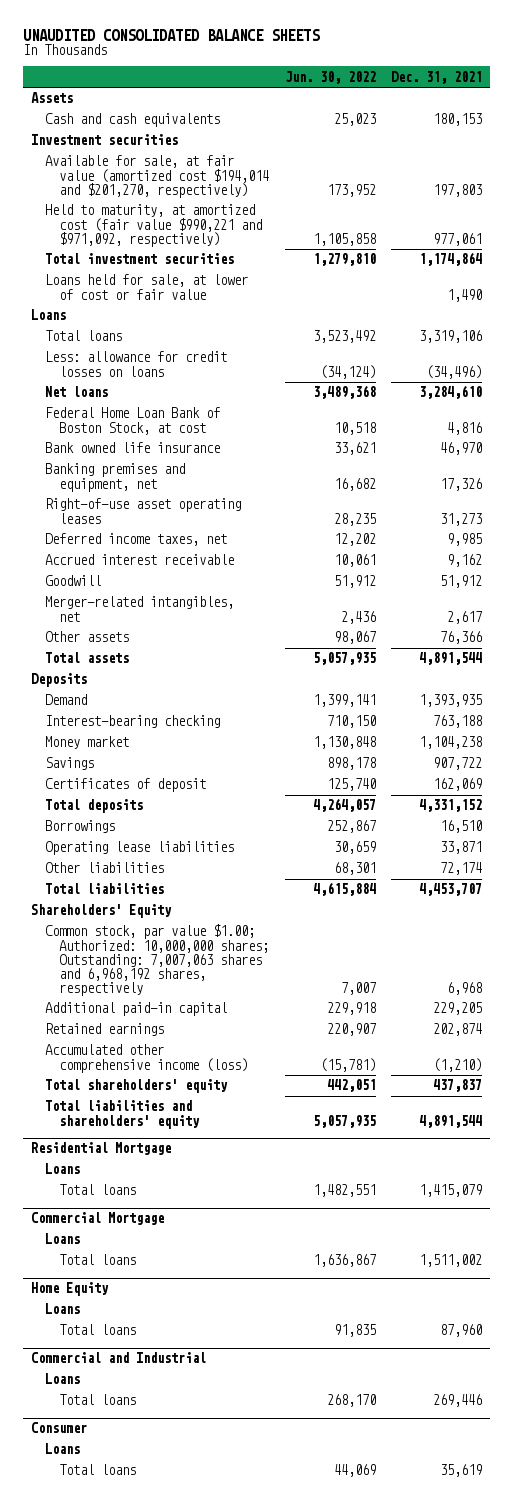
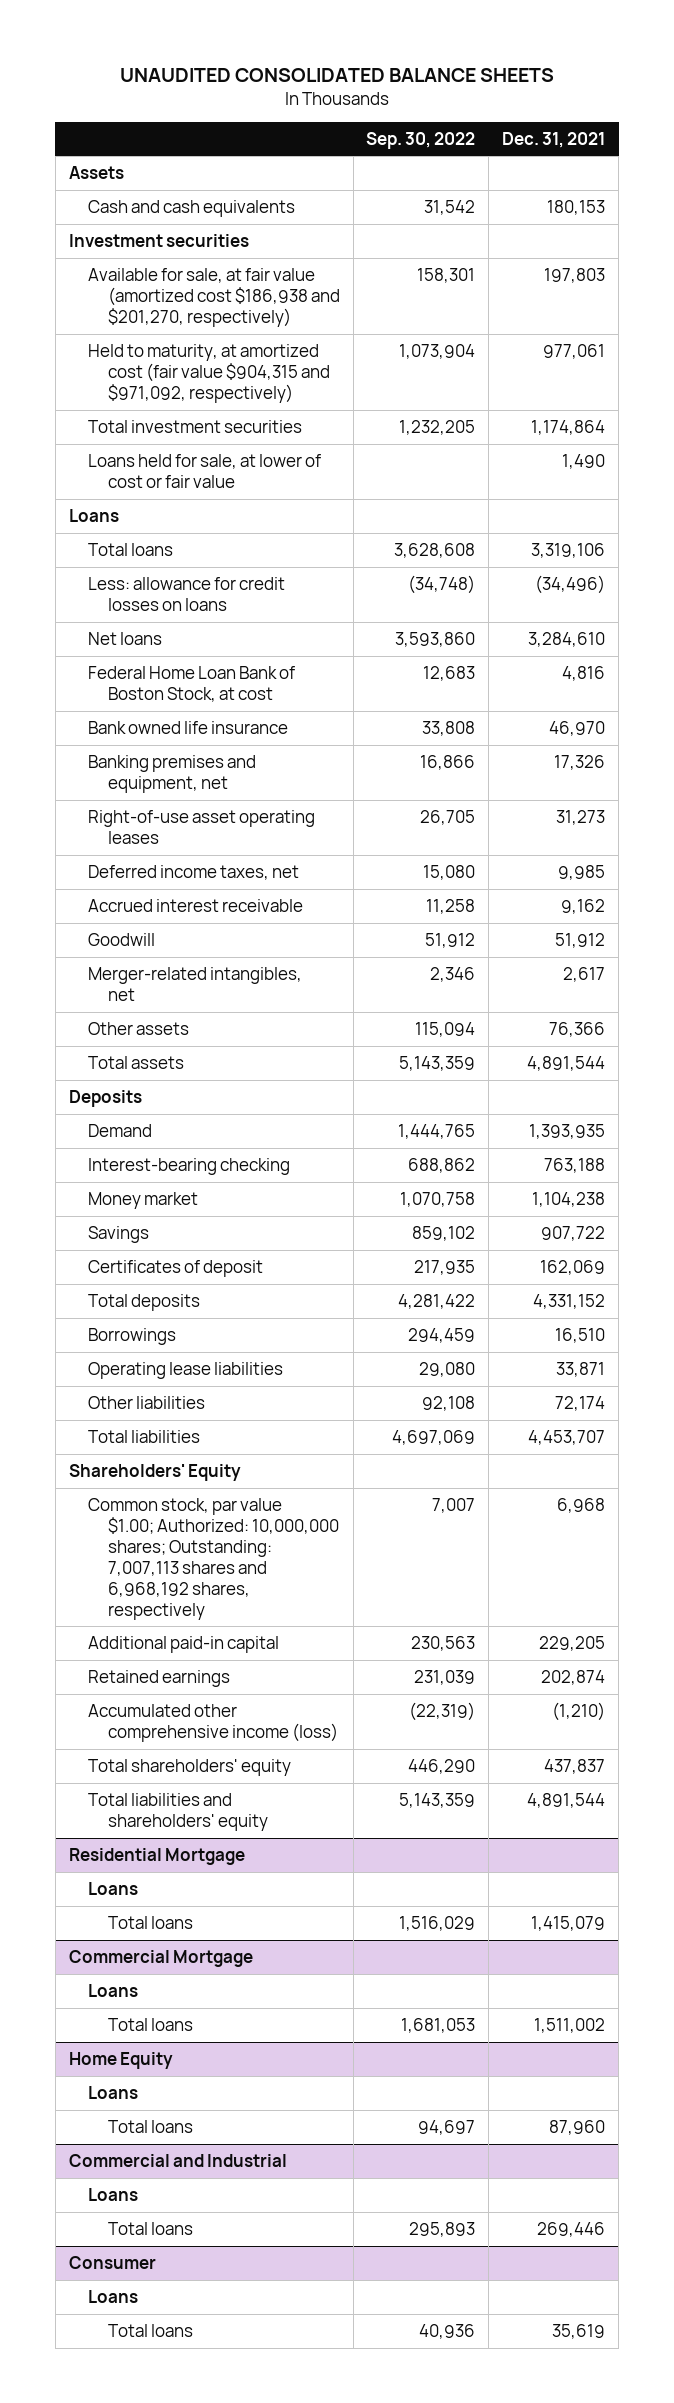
[284,70,376,84] Jun. 30, 2022 -> none
none -> [366,131,476,149] Sep. 30, 2022
[45,155,269,198] Available for sale, at fair value (amortized cost $194,014 and $201,270, respectively) -> [88,268,340,327] Available for sale, at fair value (amortized cost $186,938 and $201,270, respectively)
[45,204,262,247] Held to maturity, at amortized cost (fair value $990,221 and $971,092, respectively) -> [88,344,330,403] Held to maturity, at amortized cost (fair value $904,315 and $971,092, respectively)
[45,924,269,997] Common stock, par value $1.00; Authorized: 10,000,000 shares; Outstanding: 7,007,063 shares and 6,968,192 shares, respectively -> [88,1498,339,1620] Common stock, par value $1.00; Authorized: 10,000,000 shares; Outstanding: 7,007,113 shares and 6,968,192 shares, respectively

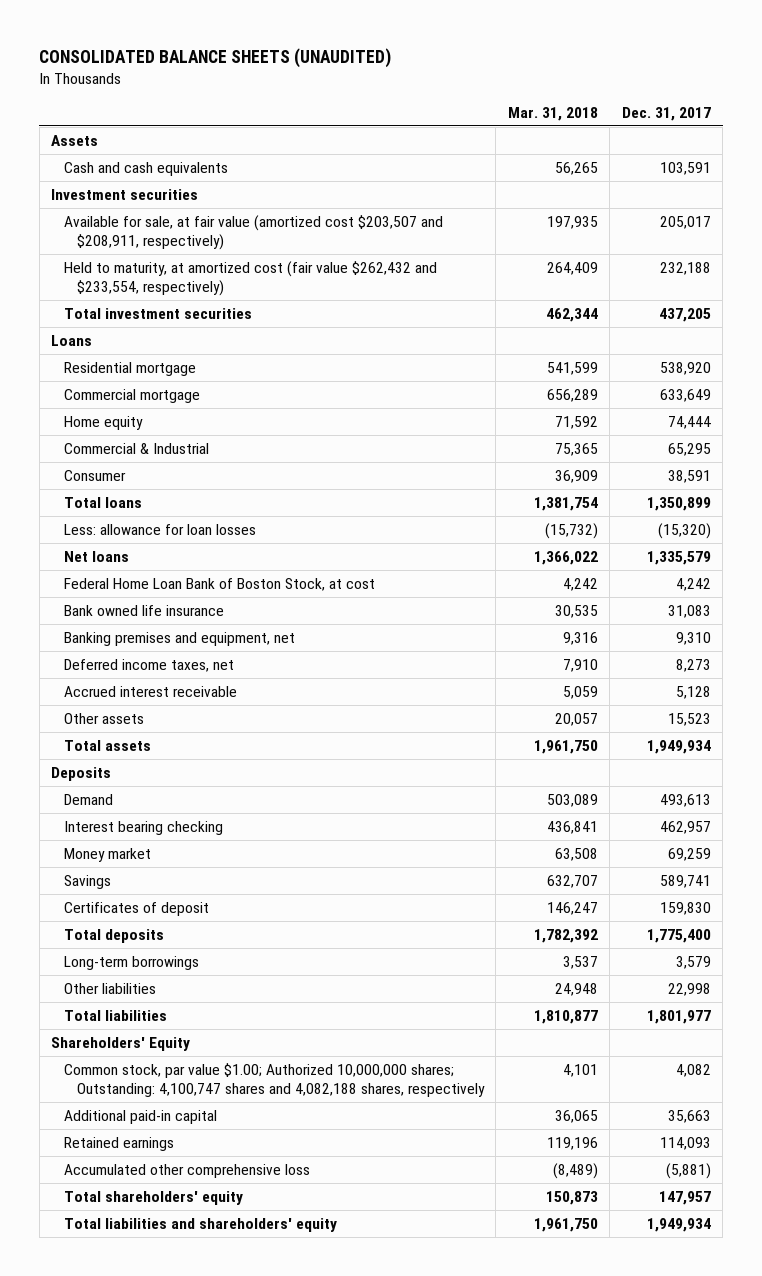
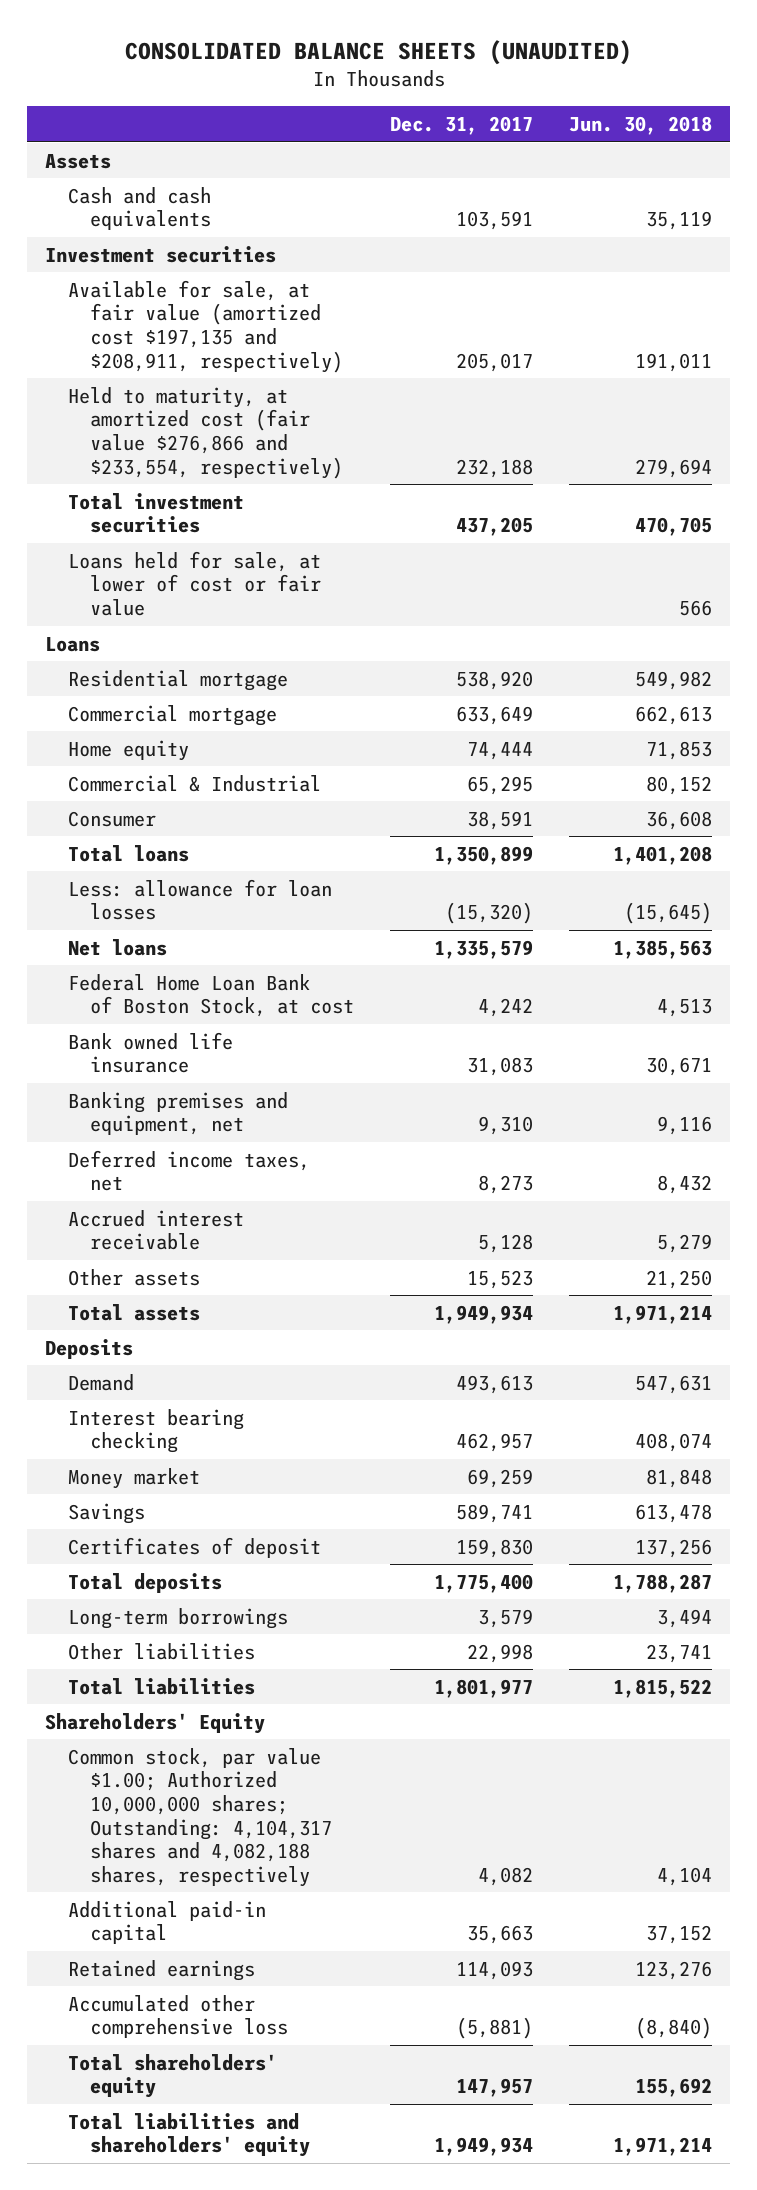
[507,106,598,121] Mar. 31, 2018 -> none
none -> [568,116,712,136] Jun. 30, 2018
[64,214,444,251] Available for sale, at fair value (amortized cost $203,507 and $208,911, respectively) -> [67,279,344,373] Available for sale, at fair value (amortized cost $197,135 and $208,911, respectively)
[64,260,438,297] Held to maturity, at amortized cost (fair value $262,432 and $233,554, respectively) -> [67,386,344,479] Held to maturity, at amortized cost (fair value $276,866 and $233,554, respectively)
none -> [67,550,322,616] Loans held for sale, at lower of cost or fair value
[64,1062,485,1098] Common stock, par value $1.00; Authorized 10,000,000 shares; Outstanding: 4,100,747 shares and 4,082,188 shares, respectively -> [67,1747,333,1887] Common stock, par value $1.00; Authorized 10,000,000 shares; Outstanding: 4,104,317 shares and 4,082,188 shares, respectively

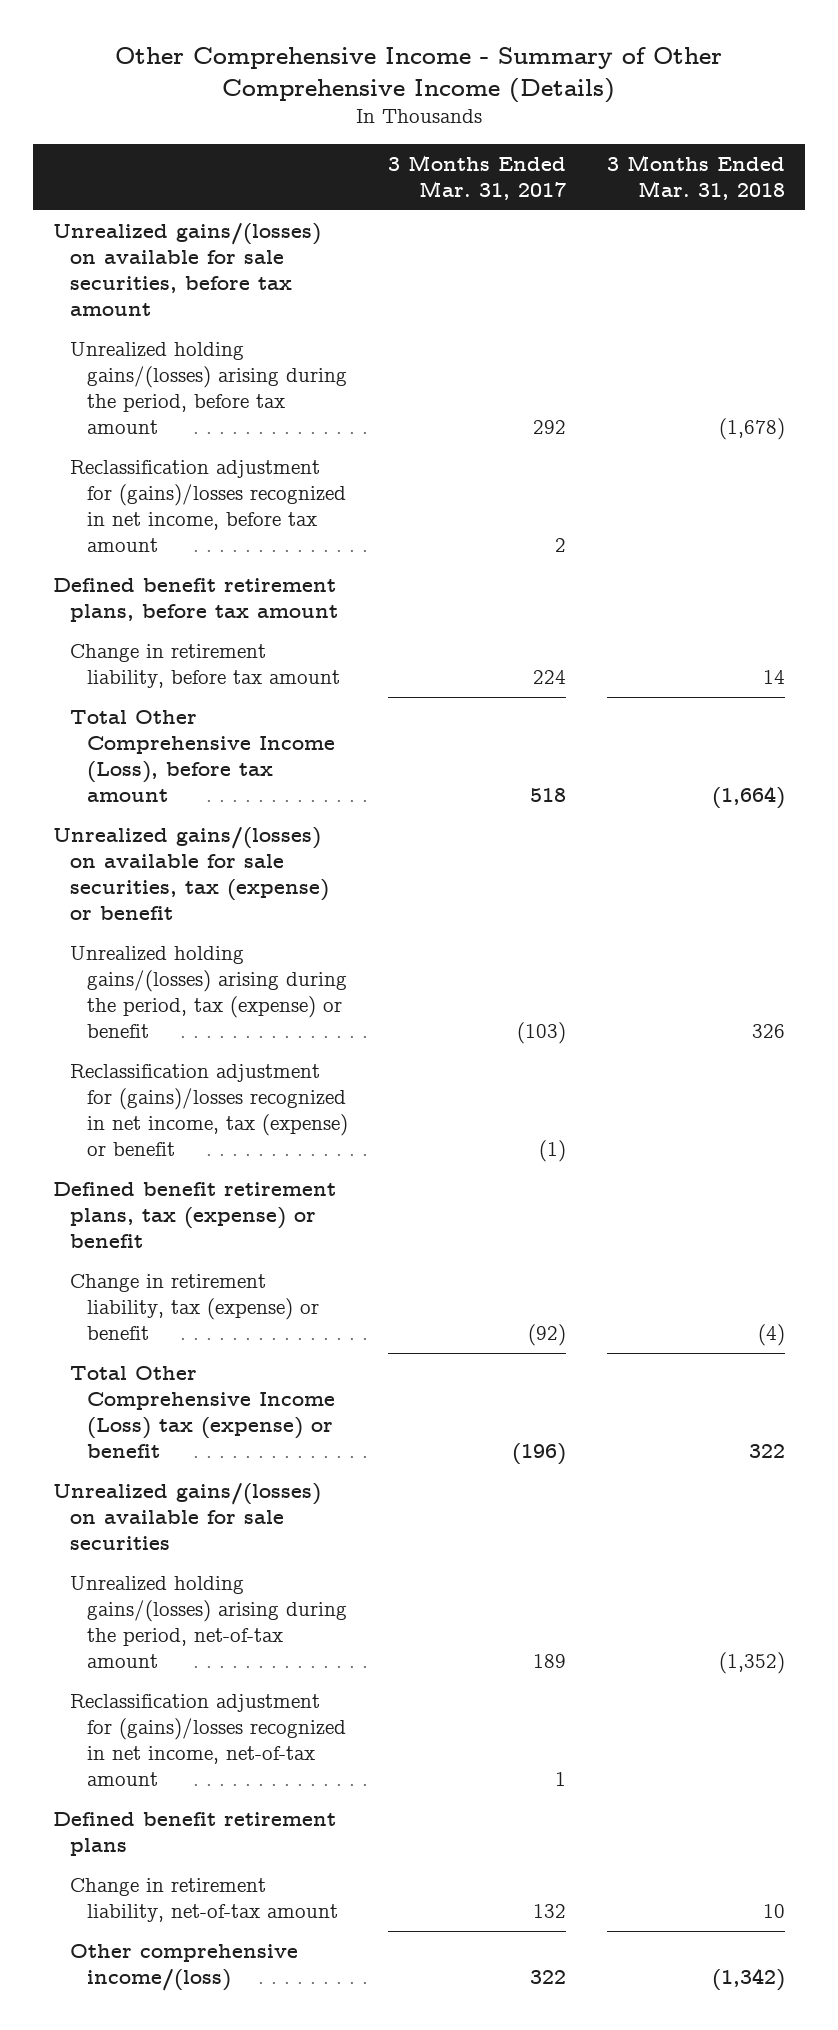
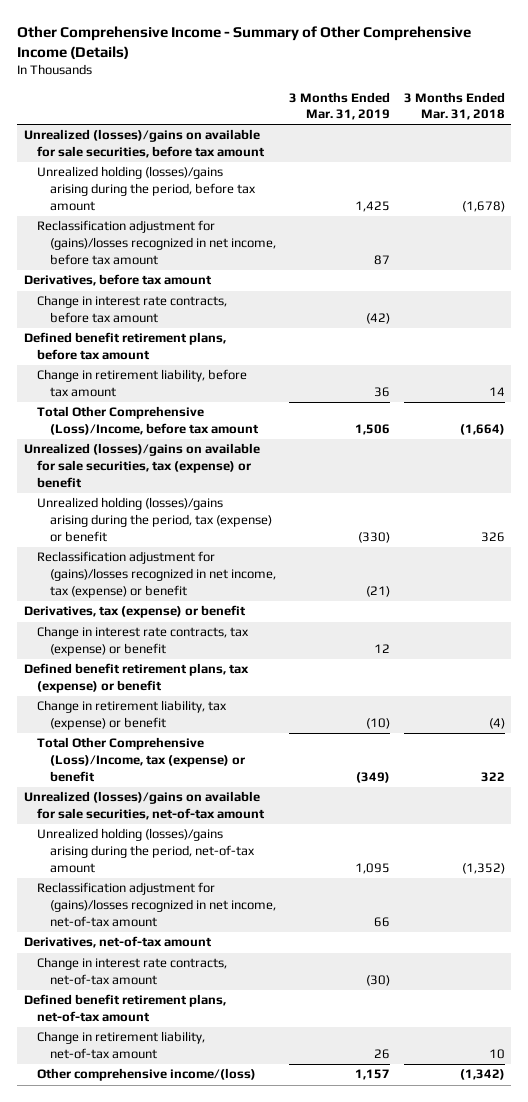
[388,154,567,200] 3 Months Ended Mar. 31, 2017 -> none
none -> [289,91,391,121] 3 Months Ended Mar. 31, 2019
[52,223,321,317] Unrealized gains/(losses) on available for sale securities, before tax amount -> [23,129,265,159] Unrealized (losses)/gains on available for sale securities, before tax amount
[69,342,347,435] Unrealized holding gains/(losses) arising during the period, before tax amount -> [36,166,256,211] Unrealized holding (losses)/gains arising during the period, before tax amount
none -> [23,274,212,287] Derivatives, before tax amount
none -> [36,295,227,324] Change in interest rate contracts, before tax amount
[69,710,335,803] Total Other Comprehensive Income (Loss), before tax amount -> [36,406,259,436] Total Other Comprehensive (Loss)/Income, before tax amount
[52,827,329,921] Unrealized gains/(losses) on available for sale securities, tax (expense) or benefit -> [23,443,260,488] Unrealized (losses)/gains on available for sale securities, tax (expense) or benefit
[69,946,347,1039] Unrealized holding gains/(losses) arising during the period, tax (expense) or benefit -> [36,497,272,542] Unrealized holding (losses)/gains arising during the period, tax (expense) or benefit
none -> [23,605,246,619] Derivatives, tax (expense) or benefit
none -> [36,626,249,657] Change in interest rate contracts, tax (expense) or benefit
[69,1366,335,1459] Total Other Comprehensive Income (Loss) tax (expense) or benefit -> [36,737,245,782] Total Other Comprehensive (Loss)/Income, tax (expense) or benefit
[52,1483,321,1551] Unrealized gains/(losses) on available for sale securities -> [23,791,265,821] Unrealized (losses)/gains on available for sale securities, net-of-tax amount
[69,1576,347,1669] Unrealized holding gains/(losses) arising during the period, net-of-tax amount -> [36,828,255,873] Unrealized holding (losses)/gains arising during the period, net-of-tax amount
none -> [23,936,212,949] Derivatives, net-of-tax amount
none -> [36,957,227,986] Change in interest rate contracts, net-of-tax amount
[52,1812,336,1857] Defined benefit retirement plans -> [23,994,226,1023] Defined benefit retirement plans, net-of-tax amount

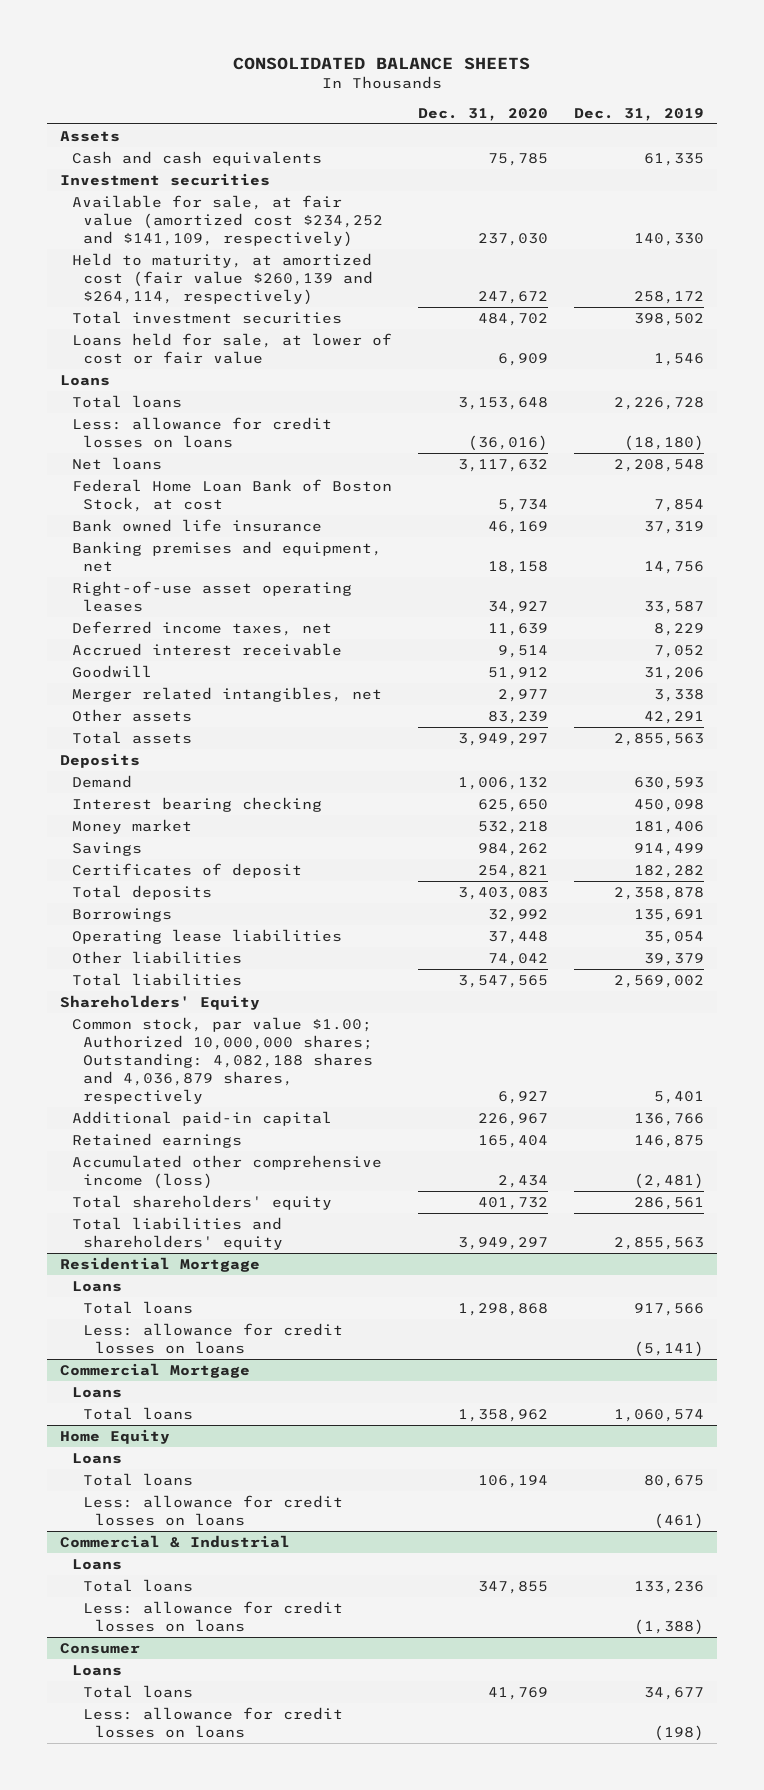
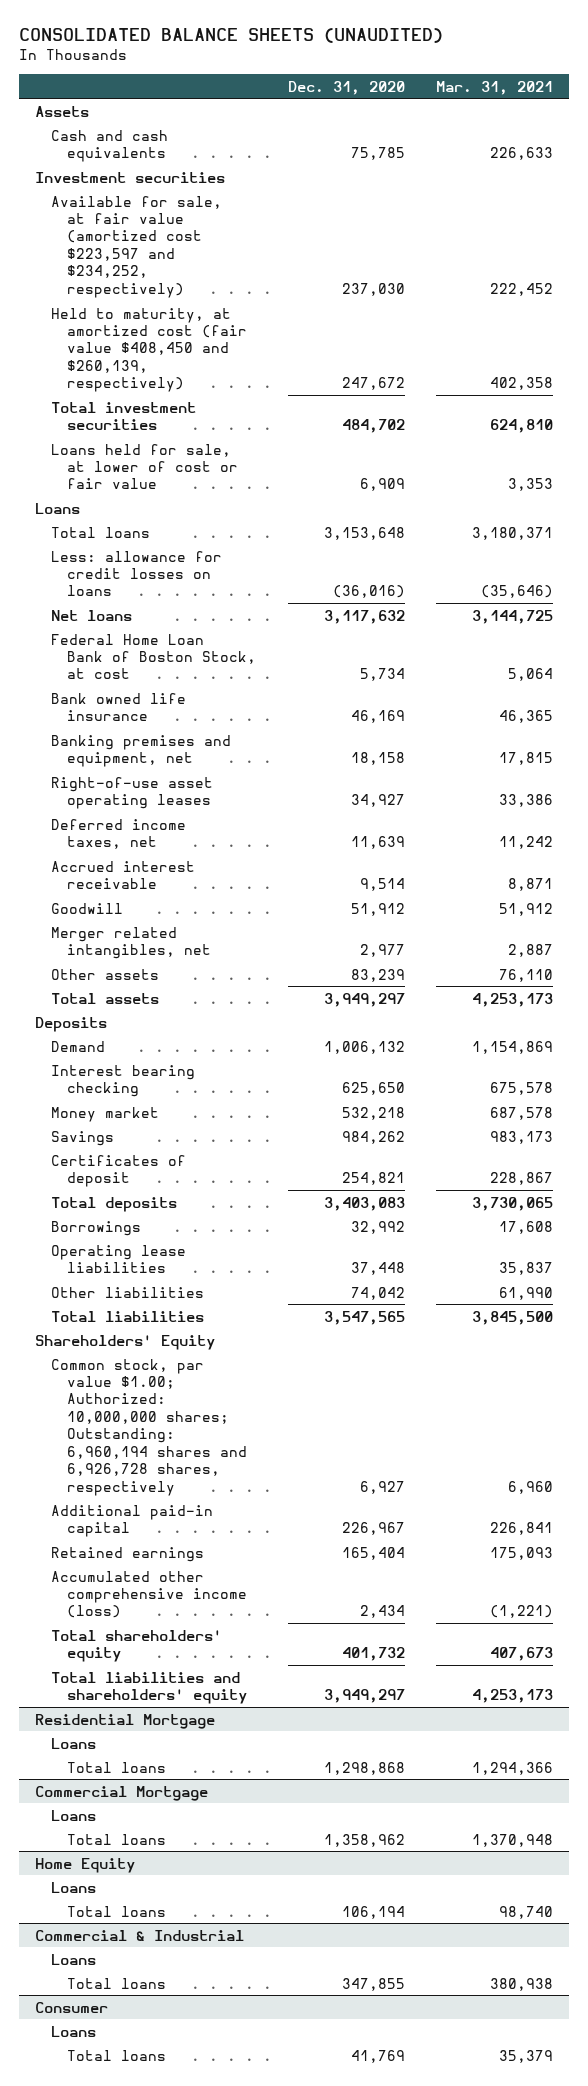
[233,56,531,70] CONSOLIDATED BALANCE SHEETS -> [18,27,443,43] CONSOLIDATED BALANCE SHEETS (UNAUDITED)
[574,107,705,121] Dec. 31, 2019 -> none
none -> [436,80,554,95] Mar. 31, 2021
[71,194,384,247] Available for sale, at fair value (amortized cost $234,252 and $141,109, respectively) -> [50,195,222,298] Available for sale, at fair value (amortized cost $223,597 and $234,252, respectively)
[71,252,374,305] Held to maturity, at amortized cost (fair value $260,139 and $264,114, respectively) -> [50,307,248,393] Held to maturity, at amortized cost (fair value $408,450 and $260,139, respectively)
[71,1016,374,1104] Common stock, par value $1.00; Authorized 10,000,000 shares; Outstanding: 4,082,188 shares and 4,036,879 shares, respectively -> [50,1358,248,1496] Common stock, par value $1.00; Authorized: 10,000,000 shares; Outstanding: 6,960,194 shares and 6,926,728 shares, respectively
[83,1322,344,1354] Less: allowance for credit losses on loans -> none
[83,1494,344,1526] Less: allowance for credit losses on loans -> none
[83,1600,344,1632] Less: allowance for credit losses on loans -> none
[83,1706,344,1738] Less: allowance for credit losses on loans -> none

